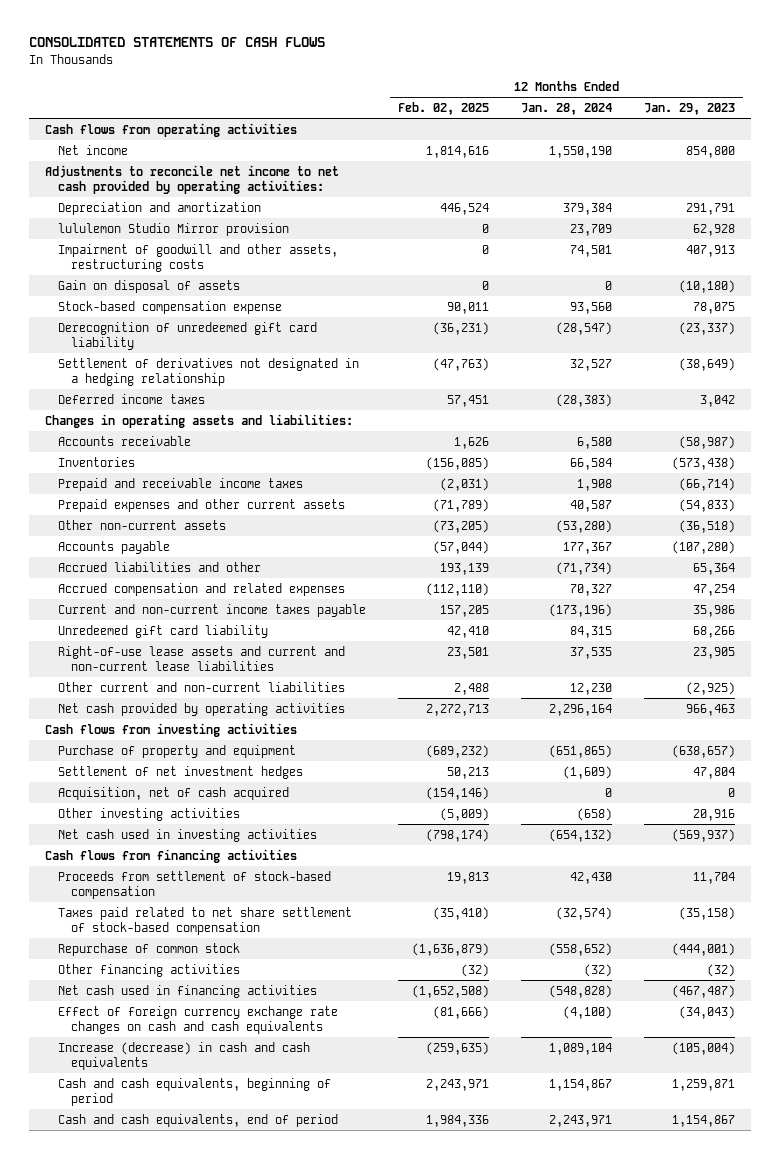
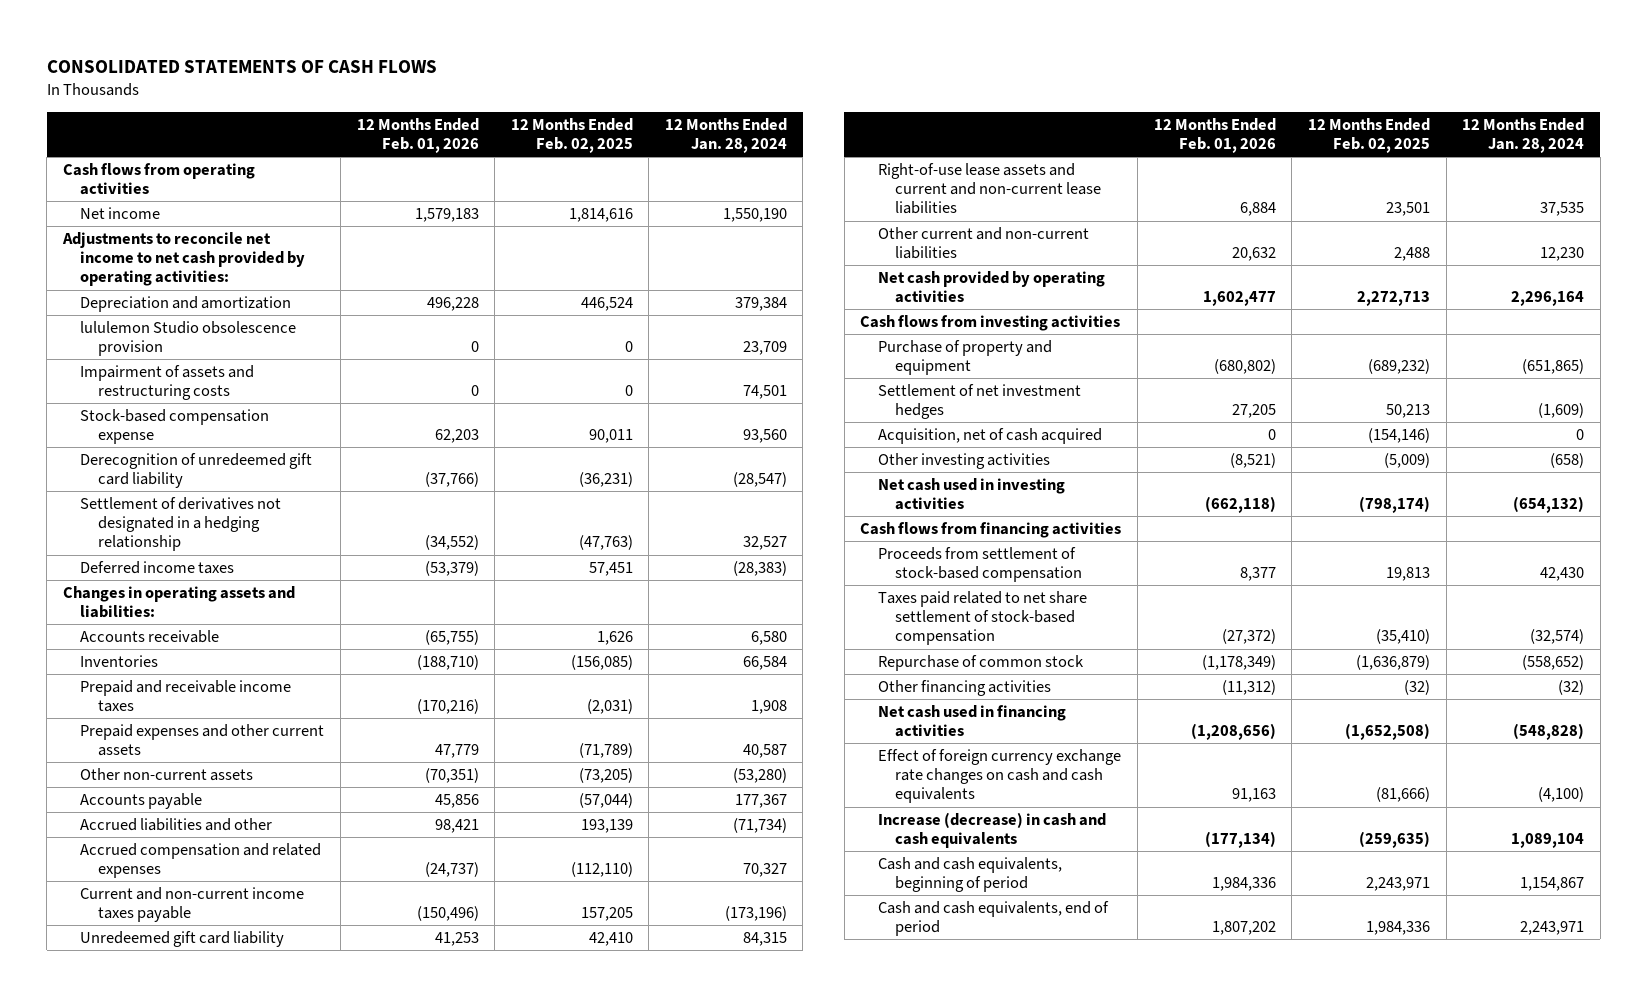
[644,103,736,116] Jan. 29, 2023 -> none
none -> [356,117,479,153] 12 Months Ended Feb. 01, 2026
[57,279,240,293] Gain on disposal of assets -> none
[57,222,289,236] lululemon Studio Mirror provision -> [80,321,297,357] lululemon Studio obsolescence provision
[57,243,338,272] Impairment of goodwill and other assets, restructuring costs -> [80,365,255,401] Impairment of assets and restructuring costs

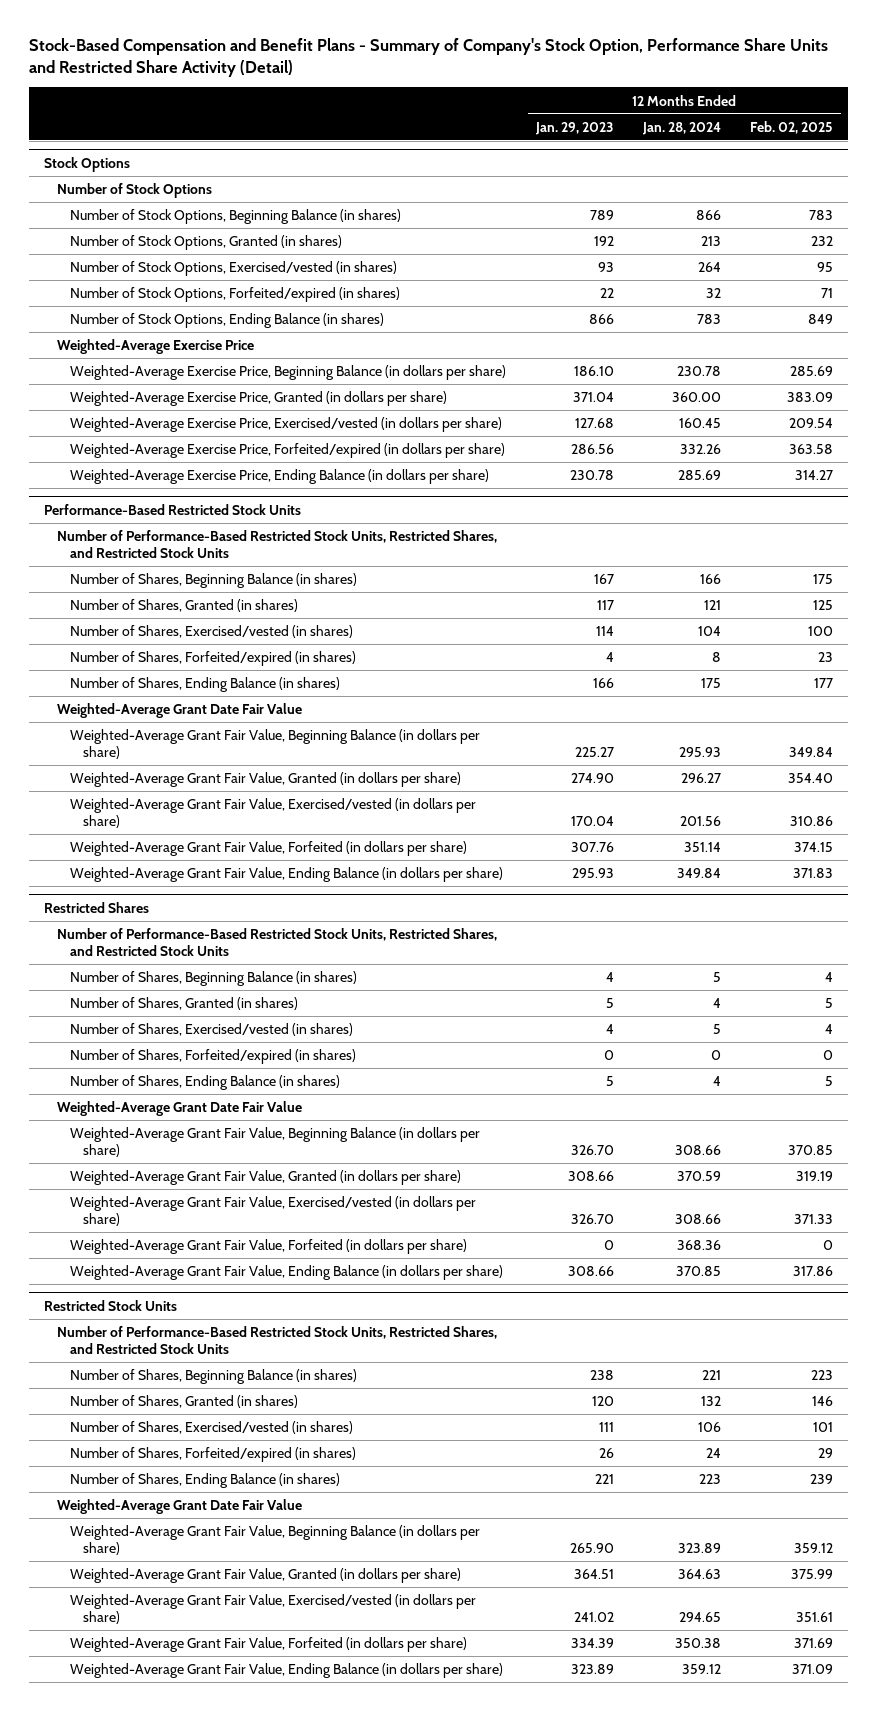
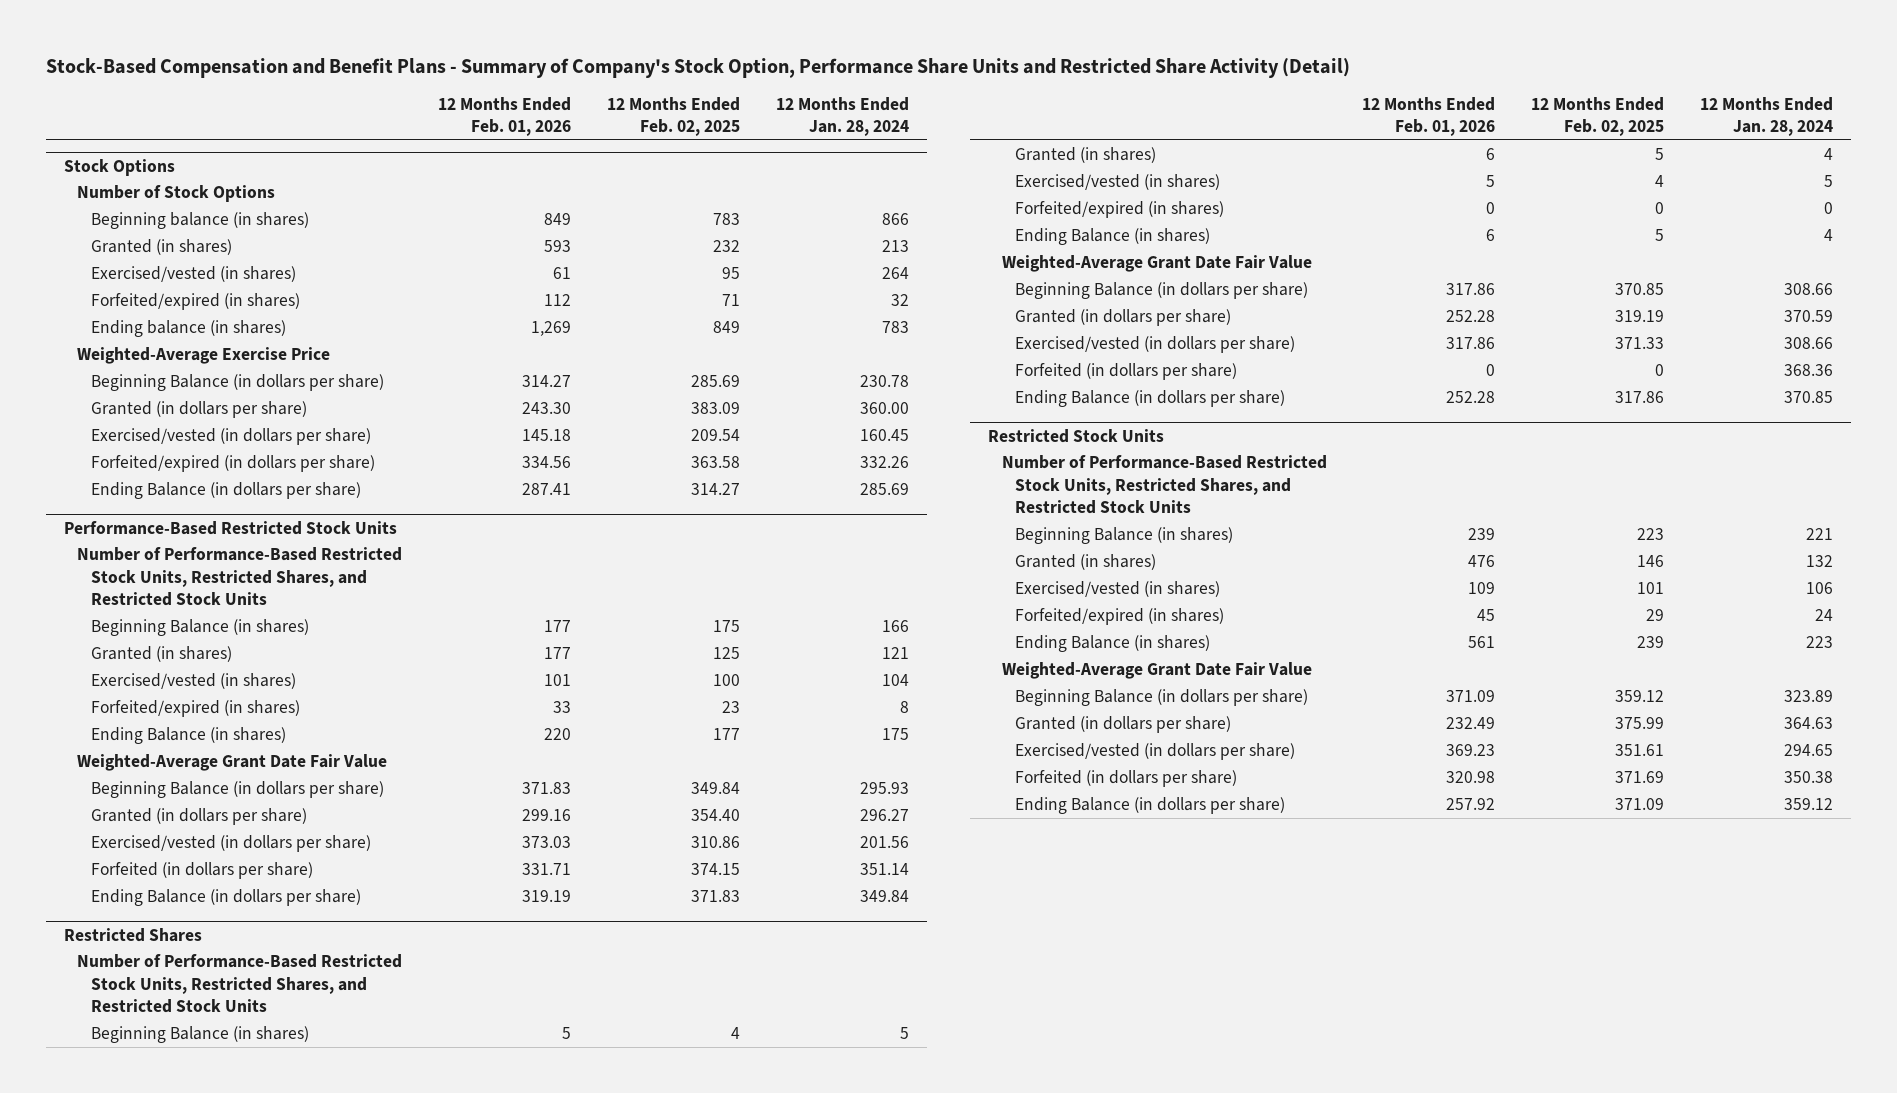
[534,121,614,135] Jan. 29, 2023 -> none
none -> [438,96,572,137] 12 Months Ended Feb. 01, 2026
[70,209,402,225] Number of Stock Options, Beginning Balance (in shares) -> [90,212,309,230] Beginning balance (in shares)
[70,235,343,251] Number of Stock Options, Granted (in shares) -> [90,239,232,256] Granted (in shares)
[70,261,398,277] Number of Stock Options, Exercised/vested (in shares) -> [90,266,296,283] Exercised/vested (in shares)
[70,287,401,303] Number of Stock Options, Forfeited/expired (in shares) -> [90,293,300,311] Forfeited/expired (in shares)
[70,313,385,329] Number of Stock Options, Ending Balance (in shares) -> [90,320,286,338] Ending balance (in shares)
[70,365,507,381] Weighted-Average Exercise Price, Beginning Balance (in dollars per share) -> [90,374,384,392] Beginning Balance (in dollars per share)
[70,391,448,407] Weighted-Average Exercise Price, Granted (in dollars per share) -> [90,401,307,419] Granted (in dollars per share)
[70,417,503,433] Weighted-Average Exercise Price, Exercised/vested (in dollars per share) -> [90,428,371,446] Exercised/vested (in dollars per share)
[70,443,506,459] Weighted-Average Exercise Price, Forfeited/expired (in dollars per share) -> [90,455,375,473] Forfeited/expired (in dollars per share)
[70,469,490,485] Weighted-Average Exercise Price, Ending Balance (in dollars per share) -> [90,482,361,500] Ending Balance (in dollars per share)
[70,573,358,589] Number of Shares, Beginning Balance (in shares) -> [90,619,309,637] Beginning Balance (in shares)
[70,599,299,613] Number of Shares, Granted (in shares) -> [90,646,232,663] Granted (in shares)
[70,625,354,639] Number of Shares, Exercised/vested (in shares) -> [90,673,296,690] Exercised/vested (in shares)
[70,651,357,667] Number of Shares, Forfeited/expired (in shares) -> [90,700,300,718] Forfeited/expired (in shares)
[70,677,341,693] Number of Shares, Ending Balance (in shares) -> [90,727,286,745] Ending Balance (in shares)
[70,729,481,760] Weighted-Average Grant Fair Value, Beginning Balance (in dollars per share) -> [90,781,384,799] Beginning Balance (in dollars per share)
[70,772,462,788] Weighted-Average Grant Fair Value, Granted (in dollars per share) -> [90,808,307,826] Granted (in dollars per share)
[70,798,477,829] Weighted-Average Grant Fair Value, Exercised/vested (in dollars per share) -> [90,835,371,853] Exercised/vested (in dollars per share)
[70,841,468,857] Weighted-Average Grant Fair Value, Forfeited (in dollars per share) -> [90,862,313,880] Forfeited (in dollars per share)
[70,867,504,883] Weighted-Average Grant Fair Value, Ending Balance (in dollars per share) -> [90,889,361,907] Ending Balance (in dollars per share)
[70,971,358,987] Number of Shares, Beginning Balance (in shares) -> [90,1026,309,1044] Beginning Balance (in shares)
[70,997,299,1011] Number of Shares, Granted (in shares) -> [1015,147,1157,164] Granted (in shares)
[70,1023,354,1037] Number of Shares, Exercised/vested (in shares) -> [1015,174,1221,191] Exercised/vested (in shares)
[70,1049,357,1065] Number of Shares, Forfeited/expired (in shares) -> [1015,201,1225,219] Forfeited/expired (in shares)
[70,1075,341,1091] Number of Shares, Ending Balance (in shares) -> [1015,228,1211,246] Ending Balance (in shares)
[70,1127,481,1158] Weighted-Average Grant Fair Value, Beginning Balance (in dollars per share) -> [1015,282,1309,300] Beginning Balance (in dollars per share)
[70,1170,462,1186] Weighted-Average Grant Fair Value, Granted (in dollars per share) -> [1015,309,1232,327] Granted (in dollars per share)
[70,1196,477,1227] Weighted-Average Grant Fair Value, Exercised/vested (in dollars per share) -> [1015,336,1296,354] Exercised/vested (in dollars per share)
[70,1239,468,1255] Weighted-Average Grant Fair Value, Forfeited (in dollars per share) -> [1015,363,1238,381] Forfeited (in dollars per share)
[70,1265,504,1281] Weighted-Average Grant Fair Value, Ending Balance (in dollars per share) -> [1015,390,1286,408] Ending Balance (in dollars per share)
[70,1369,358,1385] Number of Shares, Beginning Balance (in shares) -> [1015,527,1234,545] Beginning Balance (in shares)
[70,1395,299,1409] Number of Shares, Granted (in shares) -> [1015,554,1157,571] Granted (in shares)
[70,1421,354,1435] Number of Shares, Exercised/vested (in shares) -> [1015,581,1221,598] Exercised/vested (in shares)
[70,1447,357,1463] Number of Shares, Forfeited/expired (in shares) -> [1015,608,1225,626] Forfeited/expired (in shares)
[70,1473,341,1489] Number of Shares, Ending Balance (in shares) -> [1015,635,1211,653] Ending Balance (in shares)
[70,1525,481,1556] Weighted-Average Grant Fair Value, Beginning Balance (in dollars per share) -> [1015,689,1309,707] Beginning Balance (in dollars per share)
[70,1568,462,1584] Weighted-Average Grant Fair Value, Granted (in dollars per share) -> [1015,716,1232,734] Granted (in dollars per share)
[70,1594,477,1625] Weighted-Average Grant Fair Value, Exercised/vested (in dollars per share) -> [1015,743,1296,761] Exercised/vested (in dollars per share)
[70,1637,468,1653] Weighted-Average Grant Fair Value, Forfeited (in dollars per share) -> [1015,770,1238,788] Forfeited (in dollars per share)
[70,1663,504,1679] Weighted-Average Grant Fair Value, Ending Balance (in dollars per share) -> [1015,797,1286,815] Ending Balance (in dollars per share)

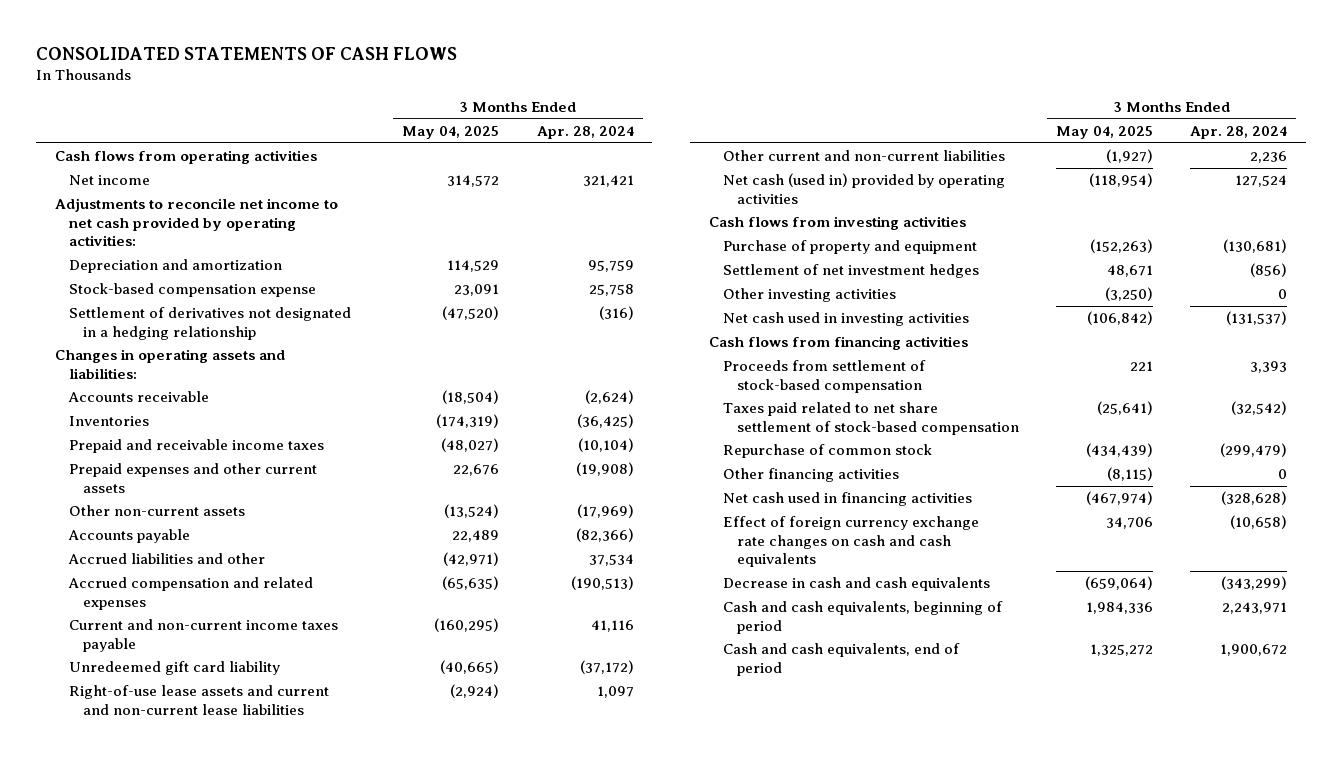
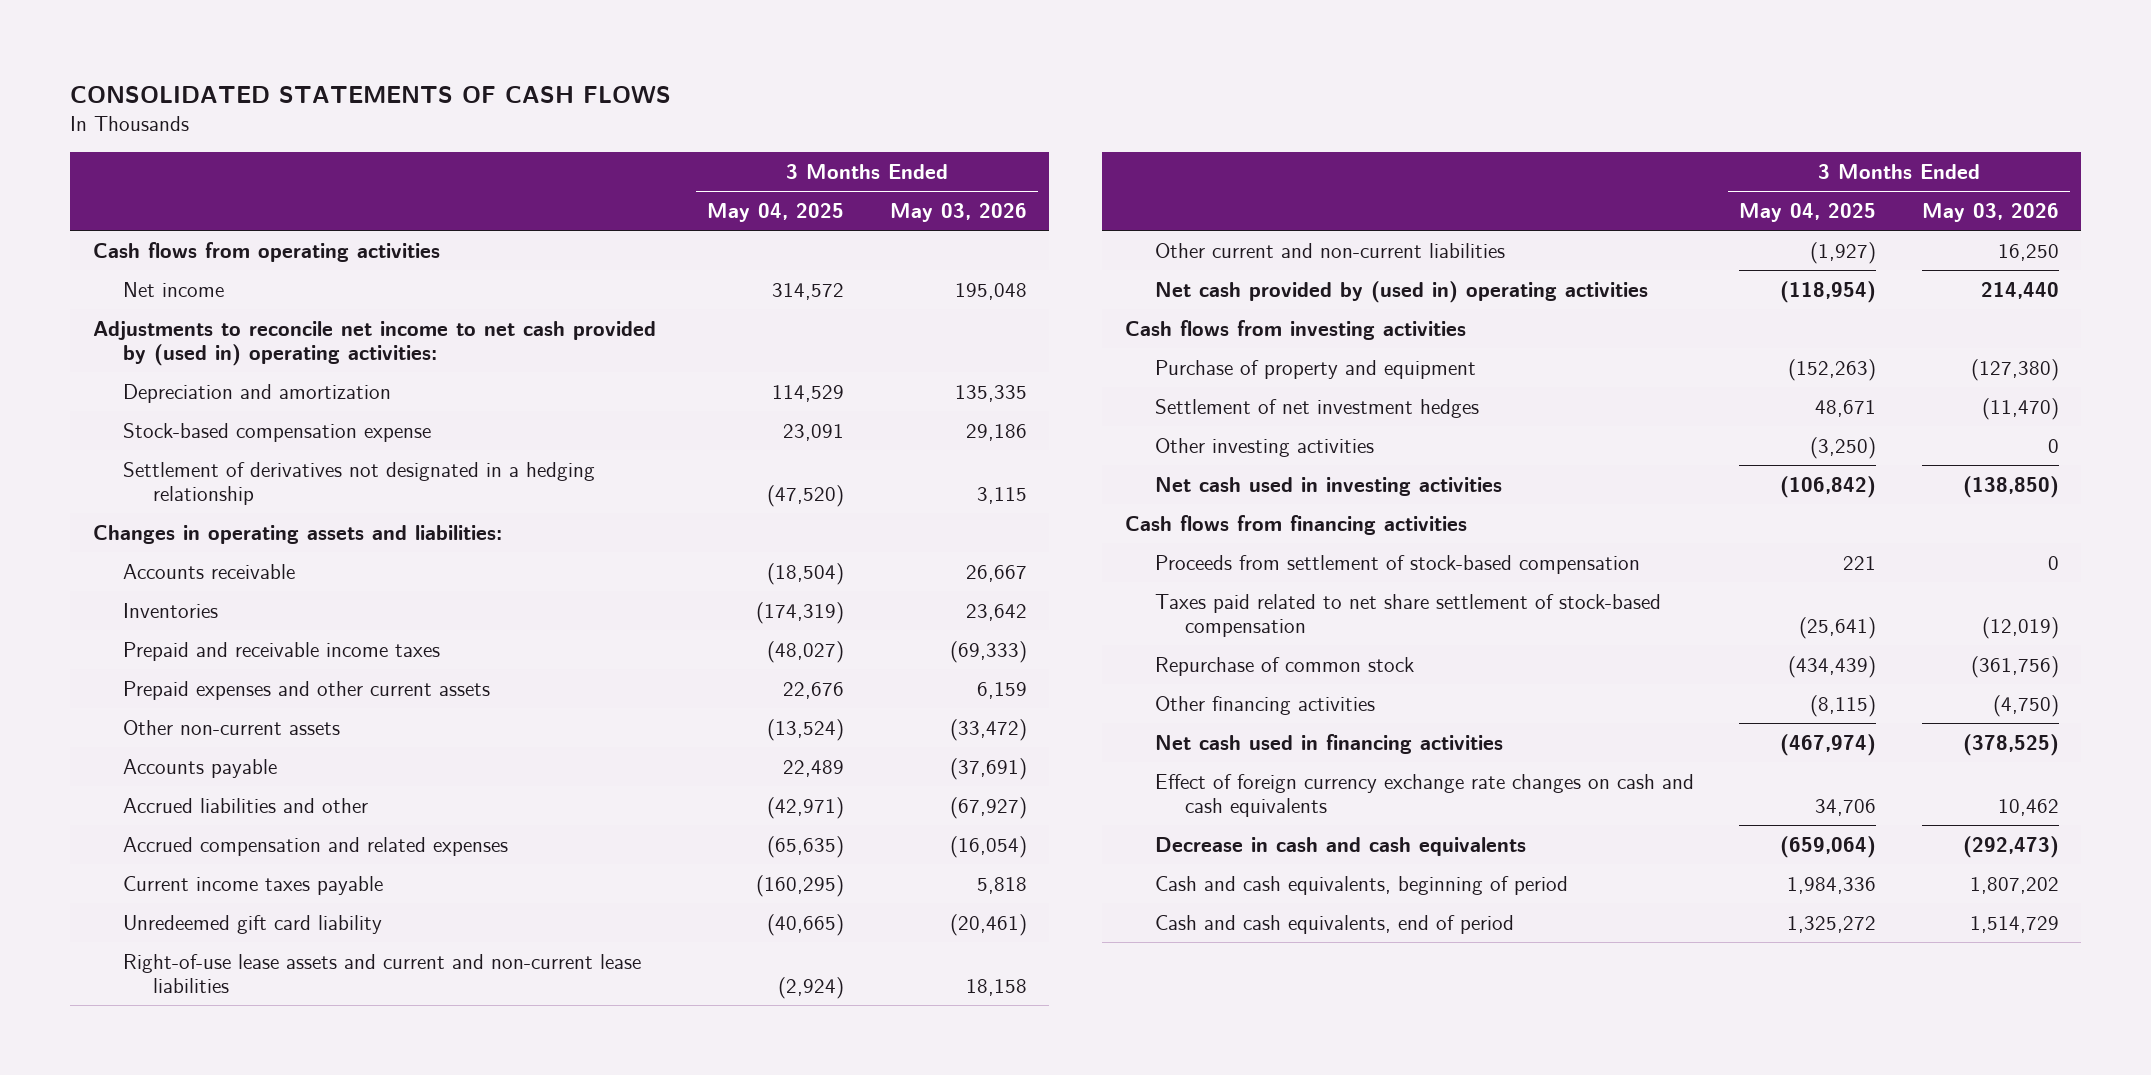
[536,125,634,139] Apr. 28, 2024 -> none
none -> [889,202,1027,222] May 03, 2026
[55,198,339,247] Adjustments to reconcile net income to net cash provided by operating activities: -> [92,320,656,367] Adjustments to reconcile net income to net cash provided by (used in) operating activities:
[69,619,339,652] Current and non-current income taxes payable -> [122,875,383,895] Current income taxes payable
[722,173,1005,204] Net cash (used in) provided by operating activities -> [1154,280,1648,303] Net cash provided by (used in) operating activities

